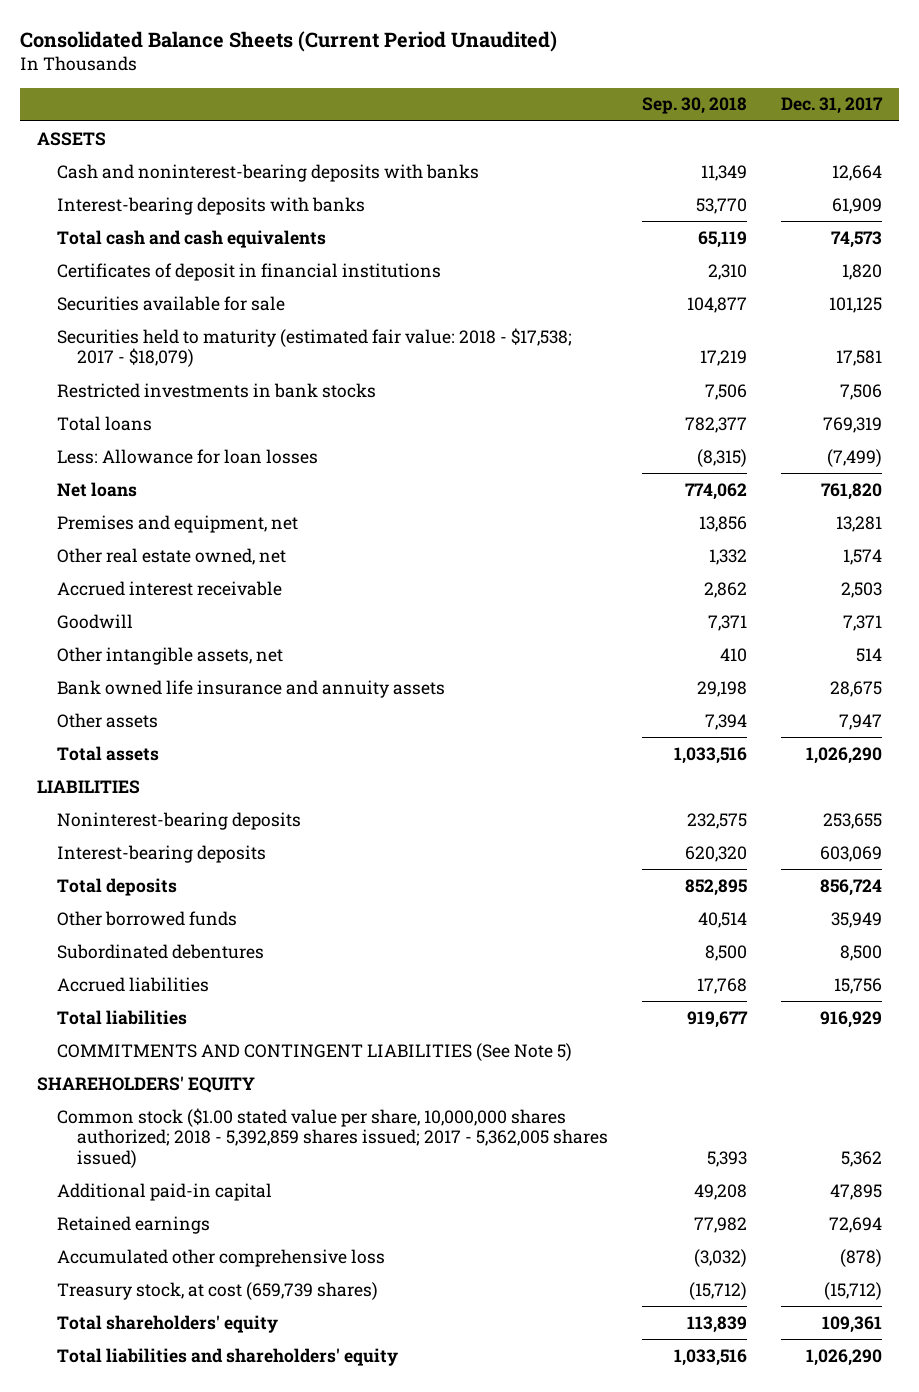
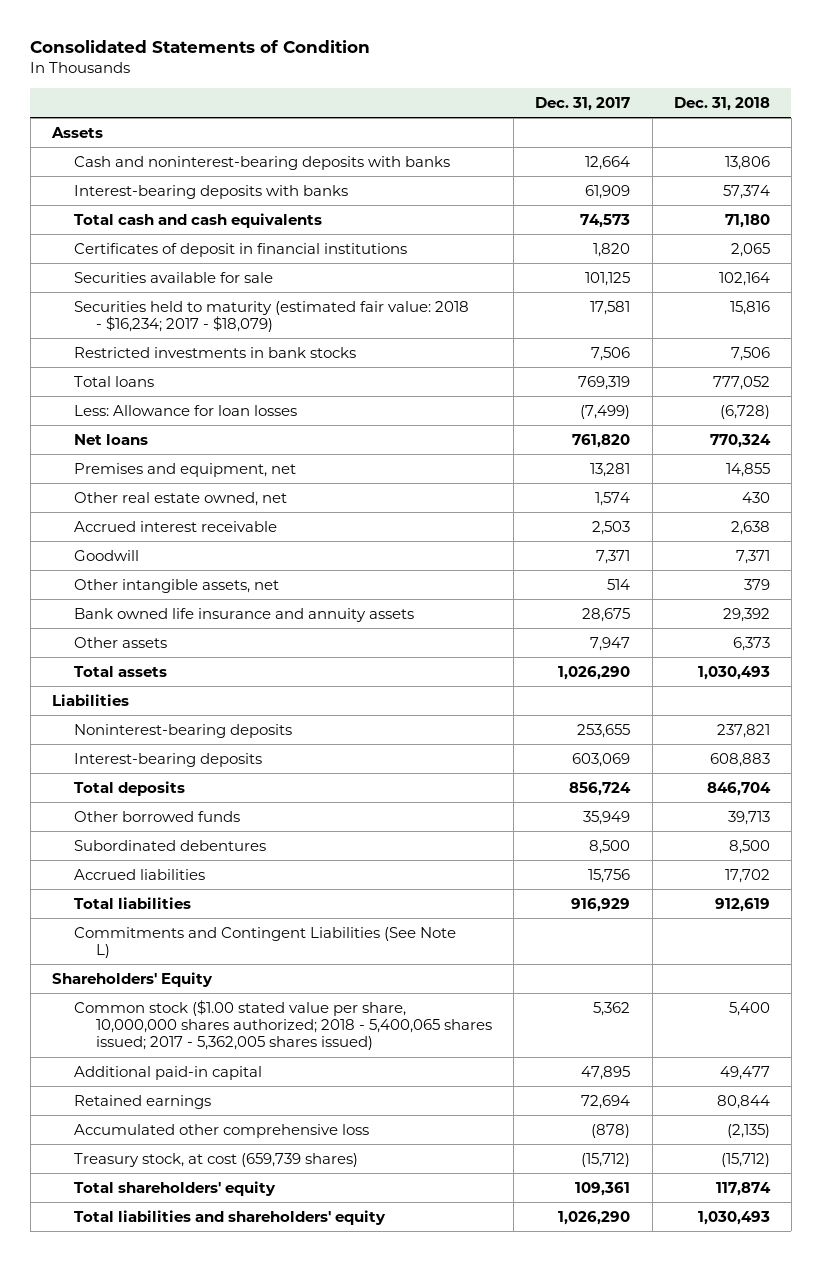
[20,30,558,52] Consolidated Balance Sheets (Current Period Unaudited) -> [30,40,371,54] Consolidated Statements of Condition
[642,97,748,115] Sep. 30, 2018 -> none
none -> [673,97,770,112] Dec. 31, 2018
[37,131,107,146] ASSETS -> [50,126,103,138] Assets
[57,327,573,368] Securities held to maturity (estimated fair value: 2018 - $17,538; 2017 - $18,079) -> [74,300,470,333] Securities held to maturity (estimated fair value: 2018 - $16,234; 2017 - $18,079)
[37,779,141,794] LIABILITIES -> [51,693,129,706] Liabilities
[57,1042,573,1061] COMMITMENTS AND CONTINGENT LIABILITIES (See Note 5) -> [74,926,457,959] Commitments and Contingent Liabilities (See Note L)
[37,1075,256,1093] SHAREHOLDERS' EQUITY -> [51,971,213,987] Shareholders' Equity
[57,1107,609,1168] Common stock ($1.00 stated value per share, 10,000,000 shares authorized; 2018 - 5,392,859 shares issued; 2017 - 5,362,005 shares issued) -> [74,999,493,1051] Common stock ($1.00 stated value per share, 10,000,000 shares authorized; 2018 - 5,400,065 shares issued; 2017 - 5,362,005 shares issued)

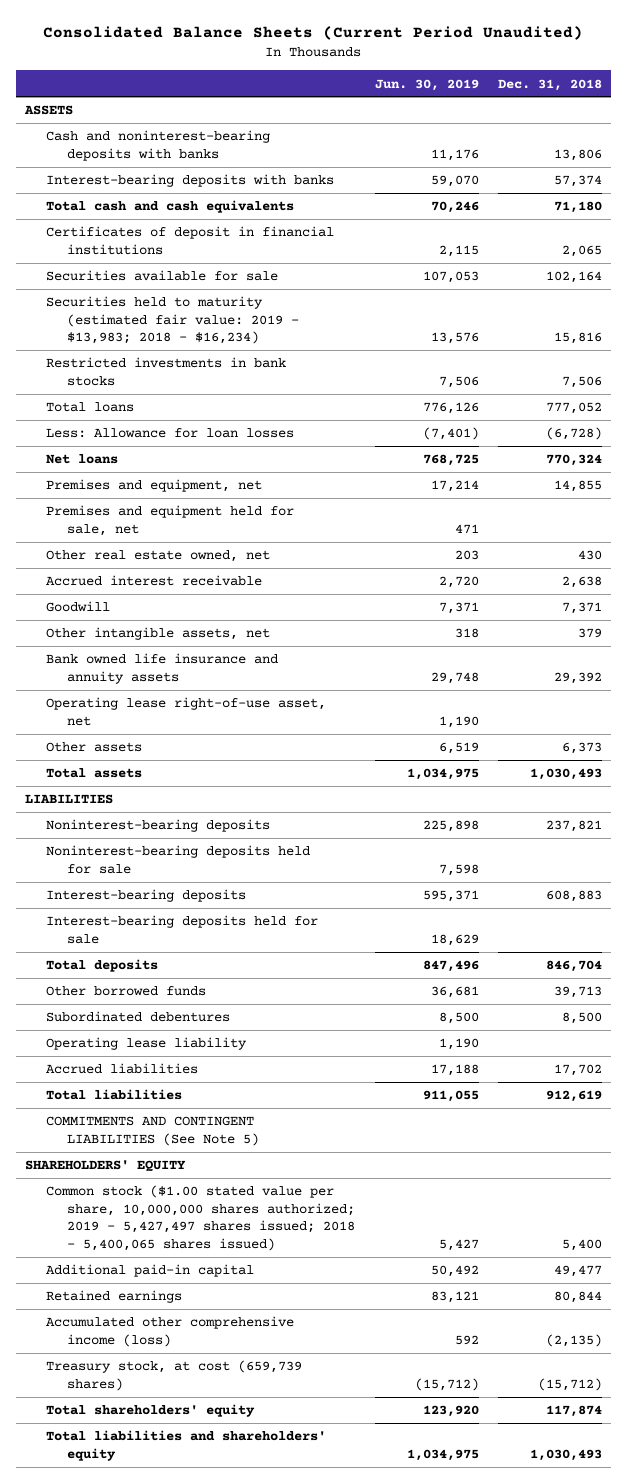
[30,40,371,54] Consolidated Statements of Condition -> [43,26,584,41] Consolidated Balance Sheets (Current Period Unaudited)
[535,97,631,112] Dec. 31, 2017 -> none
none -> [374,78,479,91] Jun. 30, 2019
[50,126,103,138] Assets -> [24,105,74,116] ASSETS
[74,300,470,333] Securities held to maturity (estimated fair value: 2018 - $16,234; 2017 - $18,079) -> [46,296,300,345] Securities held to maturity (estimated fair value: 2019 - $13,983; 2018 - $16,234)
none -> [46,505,295,536] Premises and equipment held for sale, net
none -> [46,697,327,726] Operating lease right-of-use asset, net
[51,693,129,706] Liabilities -> [25,794,114,805] LIABILITIES
none -> [46,845,311,874] Noninterest-bearing deposits held for sale
none -> [46,915,319,944] Interest-bearing deposits held for sale
none -> [46,1037,248,1051] Operating lease liability
[74,926,457,959] Commitments and Contingent Liabilities (See Note L) -> [46,1116,260,1146] COMMITMENTS AND CONTINGENT LIABILITIES (See Note 5)
[51,971,213,987] Shareholders' Equity -> [25,1160,187,1173] SHAREHOLDERS' EQUITY
[74,999,493,1051] Common stock ($1.00 stated value per share, 10,000,000 shares authorized; 2018 - 5,400,065 shares issued; 2017 - 5,362,005 shares issued) -> [46,1185,356,1251] Common stock ($1.00 stated value per share, 10,000,000 shares authorized; 2019 - 5,427,497 shares issued; 2018 - 5,400,065 shares issued)
[74,1123,370,1138] Accumulated other comprehensive loss -> [46,1316,295,1347] Accumulated other comprehensive income (loss)

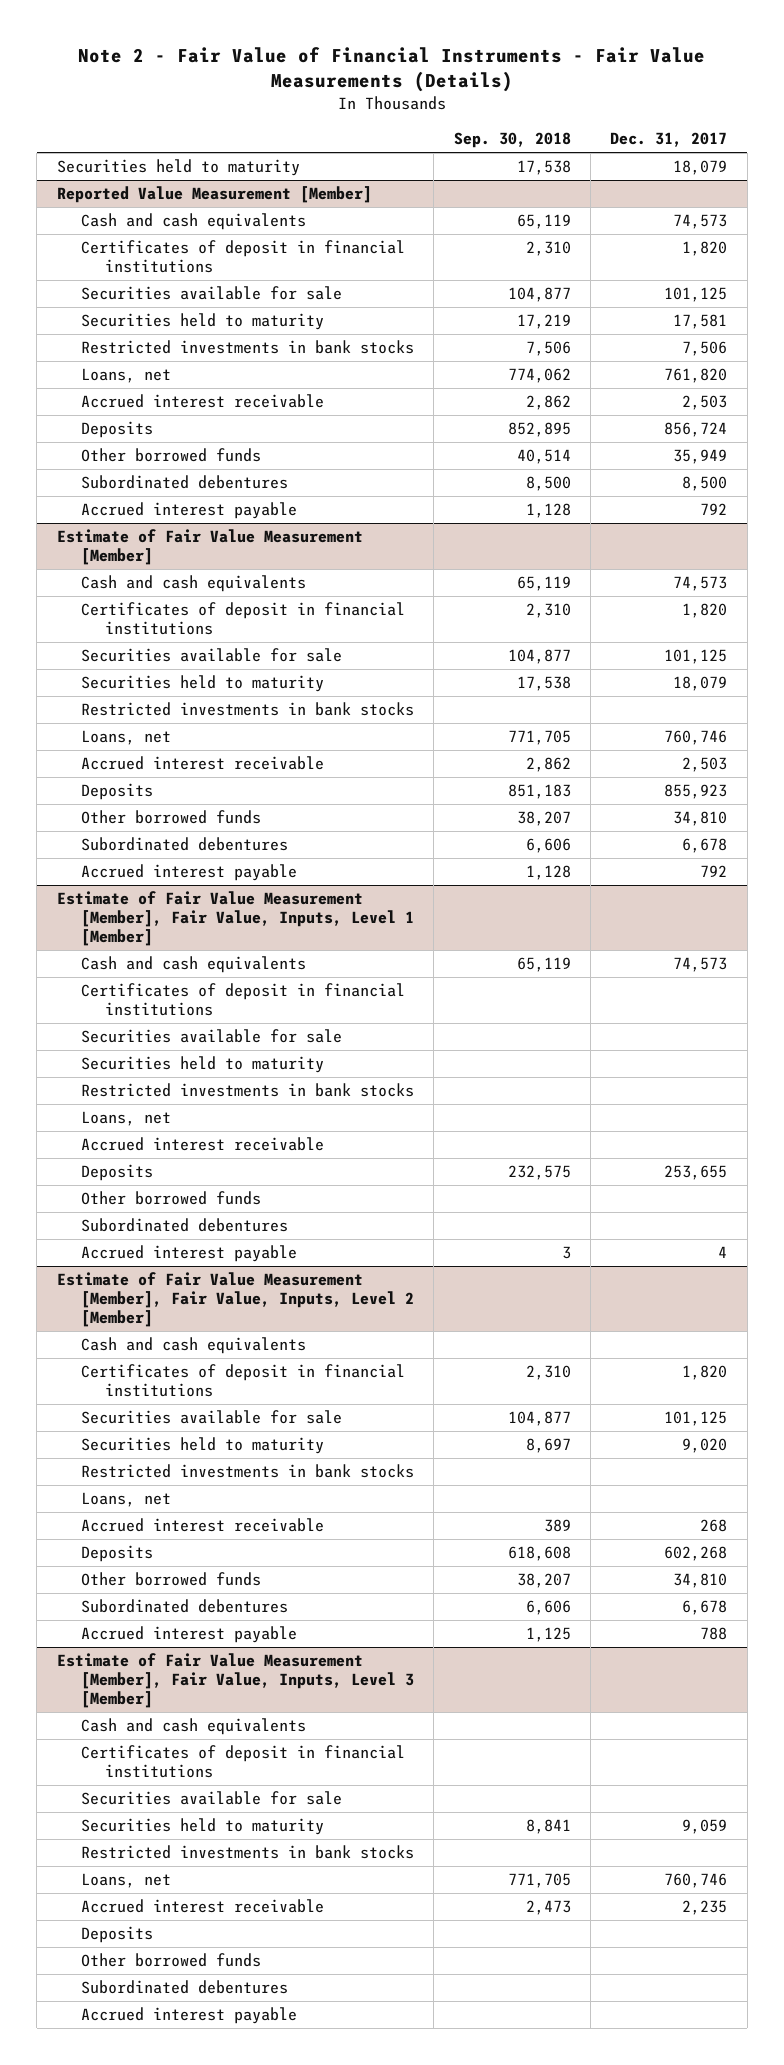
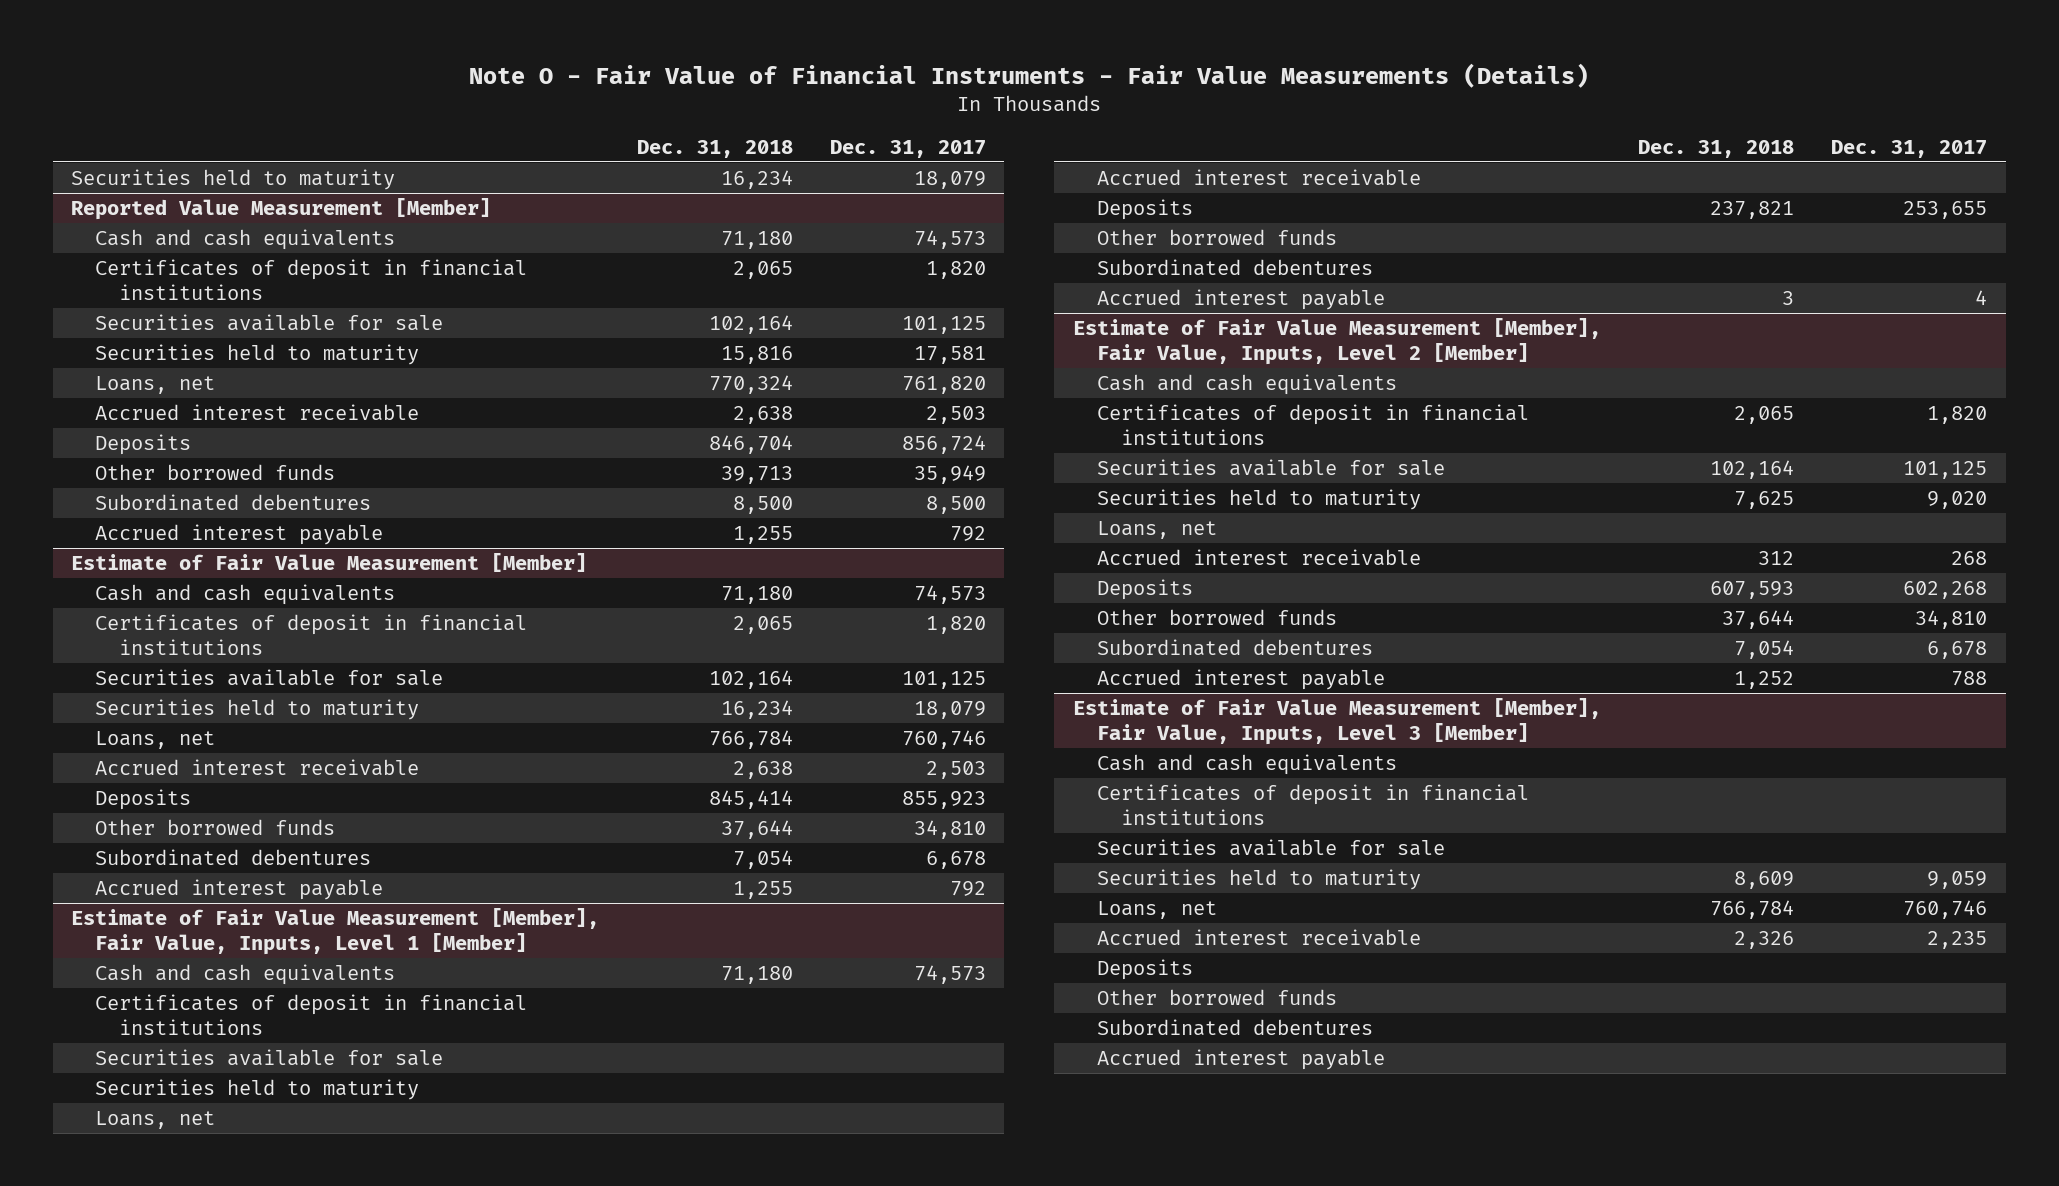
[77,46,705,93] Note 2 - Fair Value of Financial Instruments - Fair Value Measurements (Details) -> [469,63,1590,89] Note O - Fair Value of Financial Instruments - Fair Value Measurements (Details)
[453,132,571,149] Sep. 30, 2018 -> none
none -> [636,139,793,158] Dec. 31, 2018
[80,340,414,355] Restricted investments in bank stocks -> none
[80,702,414,717] Restricted investments in bank stocks -> none
[80,1083,414,1098] Restricted investments in bank stocks -> none
[80,1464,414,1479] Restricted investments in bank stocks -> none
[80,1845,414,1860] Restricted investments in bank stocks -> none

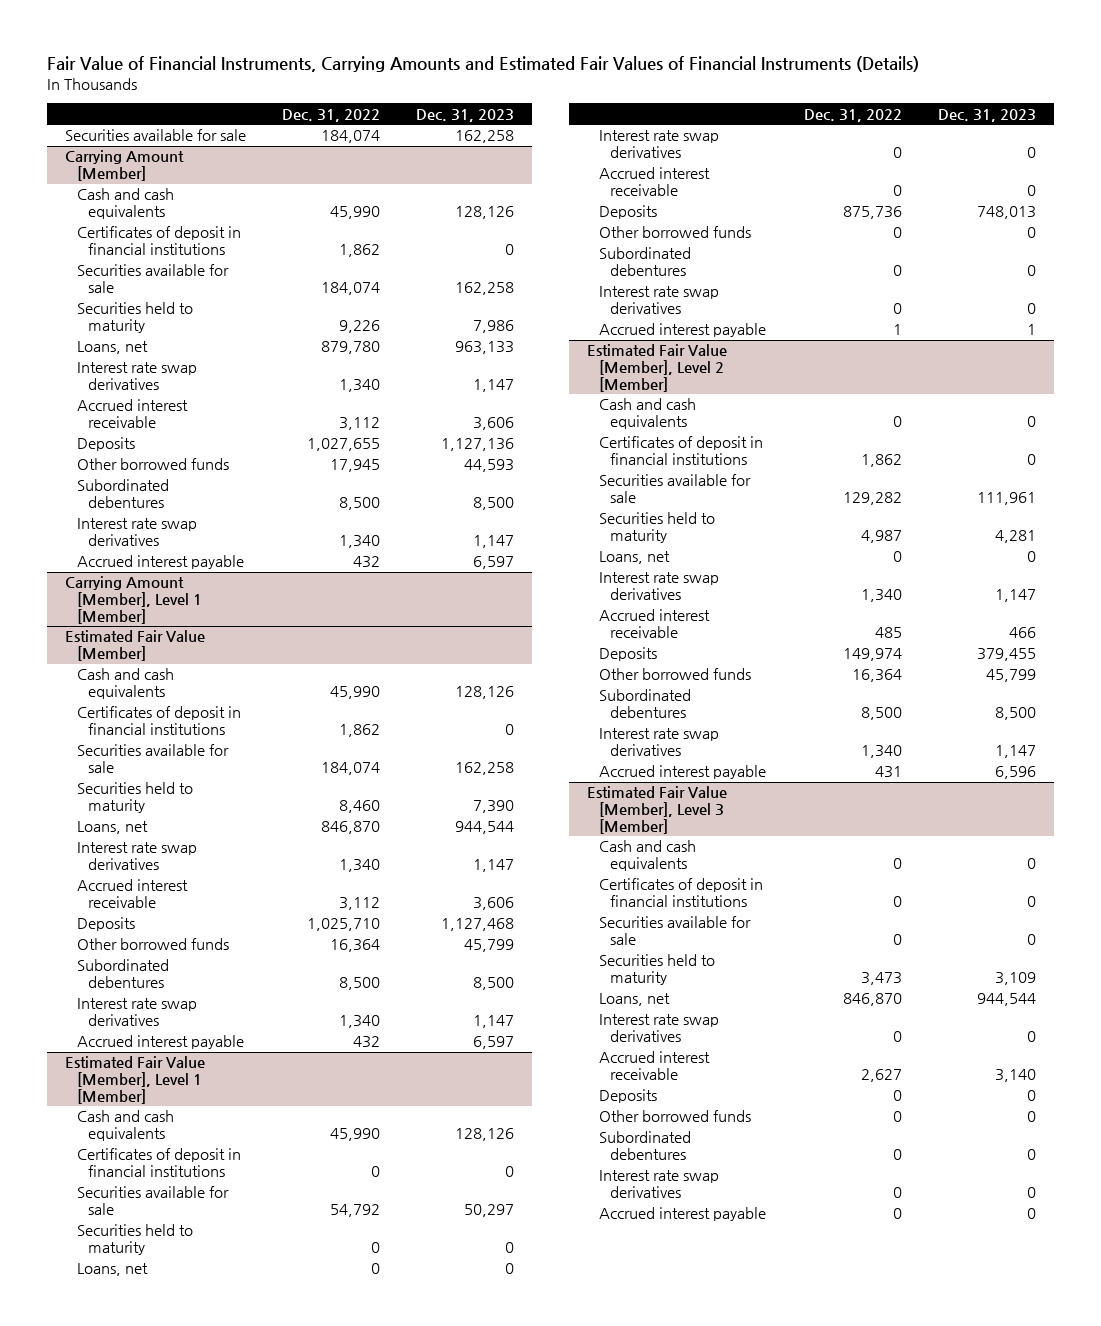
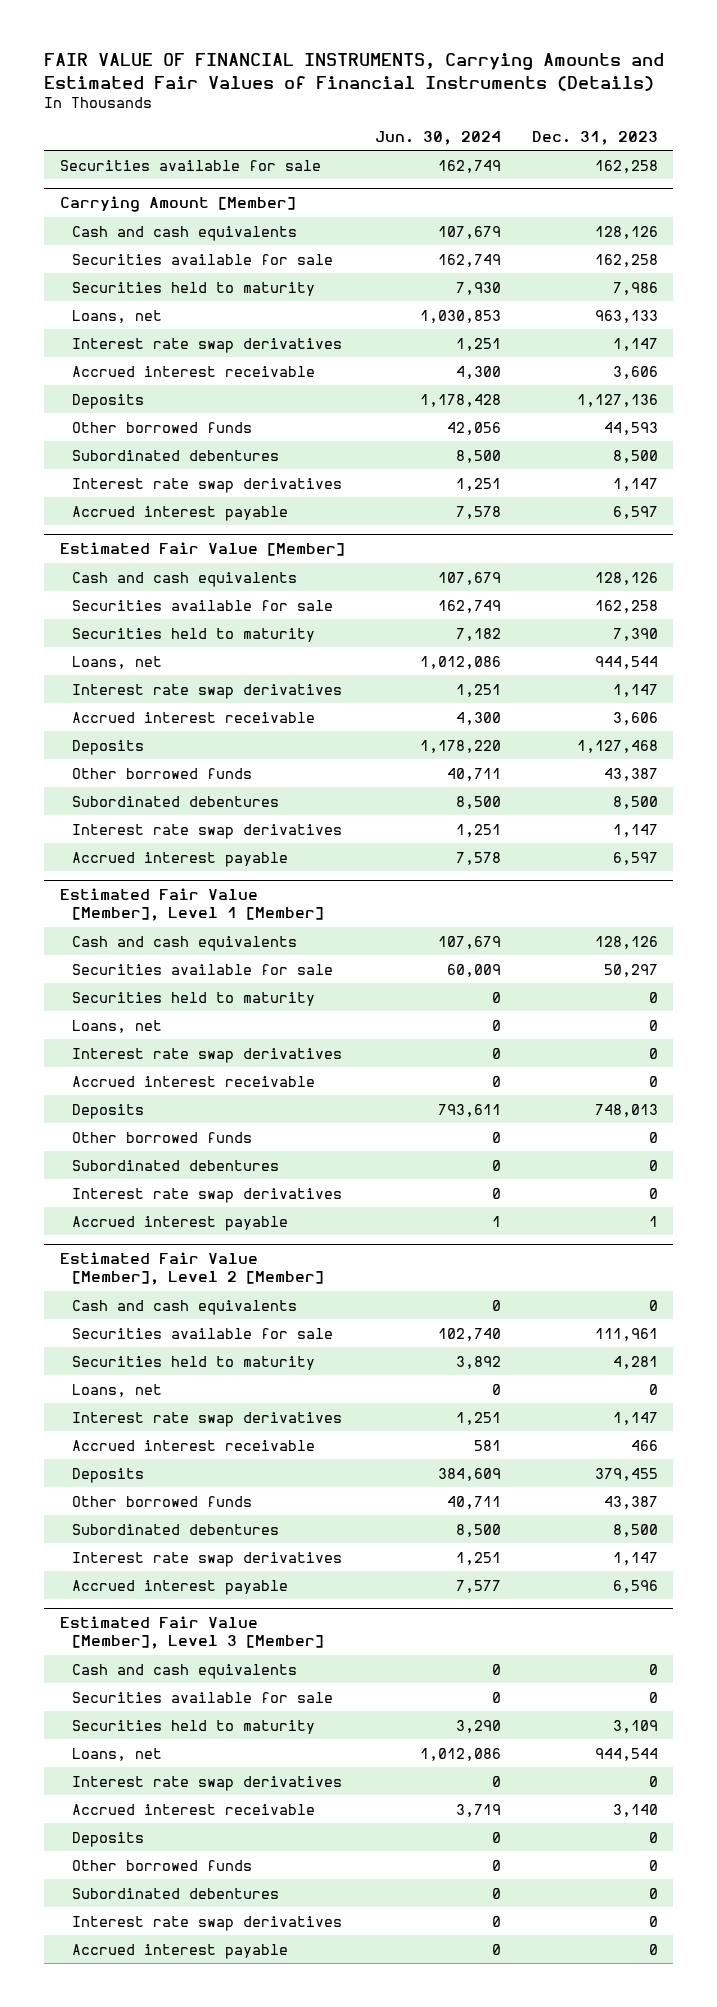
[46,56,919,73] Fair Value of Financial Instruments, Carrying Amounts and Estimated Fair Values of Financial Instruments (Details) -> [44,53,665,91] FAIR VALUE OF FINANCIAL INSTRUMENTS, Carrying Amounts and Estimated Fair Values of Financial Instruments (Details)
[282,108,381,122] Dec. 31, 2022 -> none
none -> [375,130,502,145] Jun. 30, 2024
[76,226,241,256] Certificates of deposit in financial institutions -> none
[64,576,202,624] Carrying Amount [Member], Level 1 [Member] -> none
[76,706,241,736] Certificates of deposit in financial institutions -> none
[464,939,515,953] 45,799 -> [603,767,658,781] 43,387
[76,1148,241,1178] Certificates of deposit in financial institutions -> none
[598,436,763,466] Certificates of deposit in financial institutions -> none
[986,669,1037,683] 45,799 -> [603,1495,658,1509] 43,387
[598,878,763,908] Certificates of deposit in financial institutions -> none

